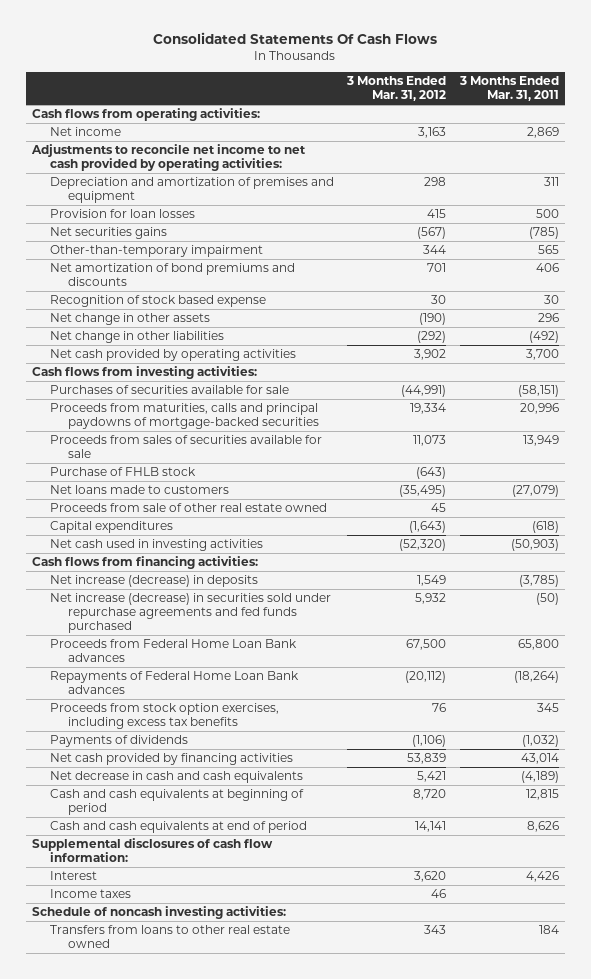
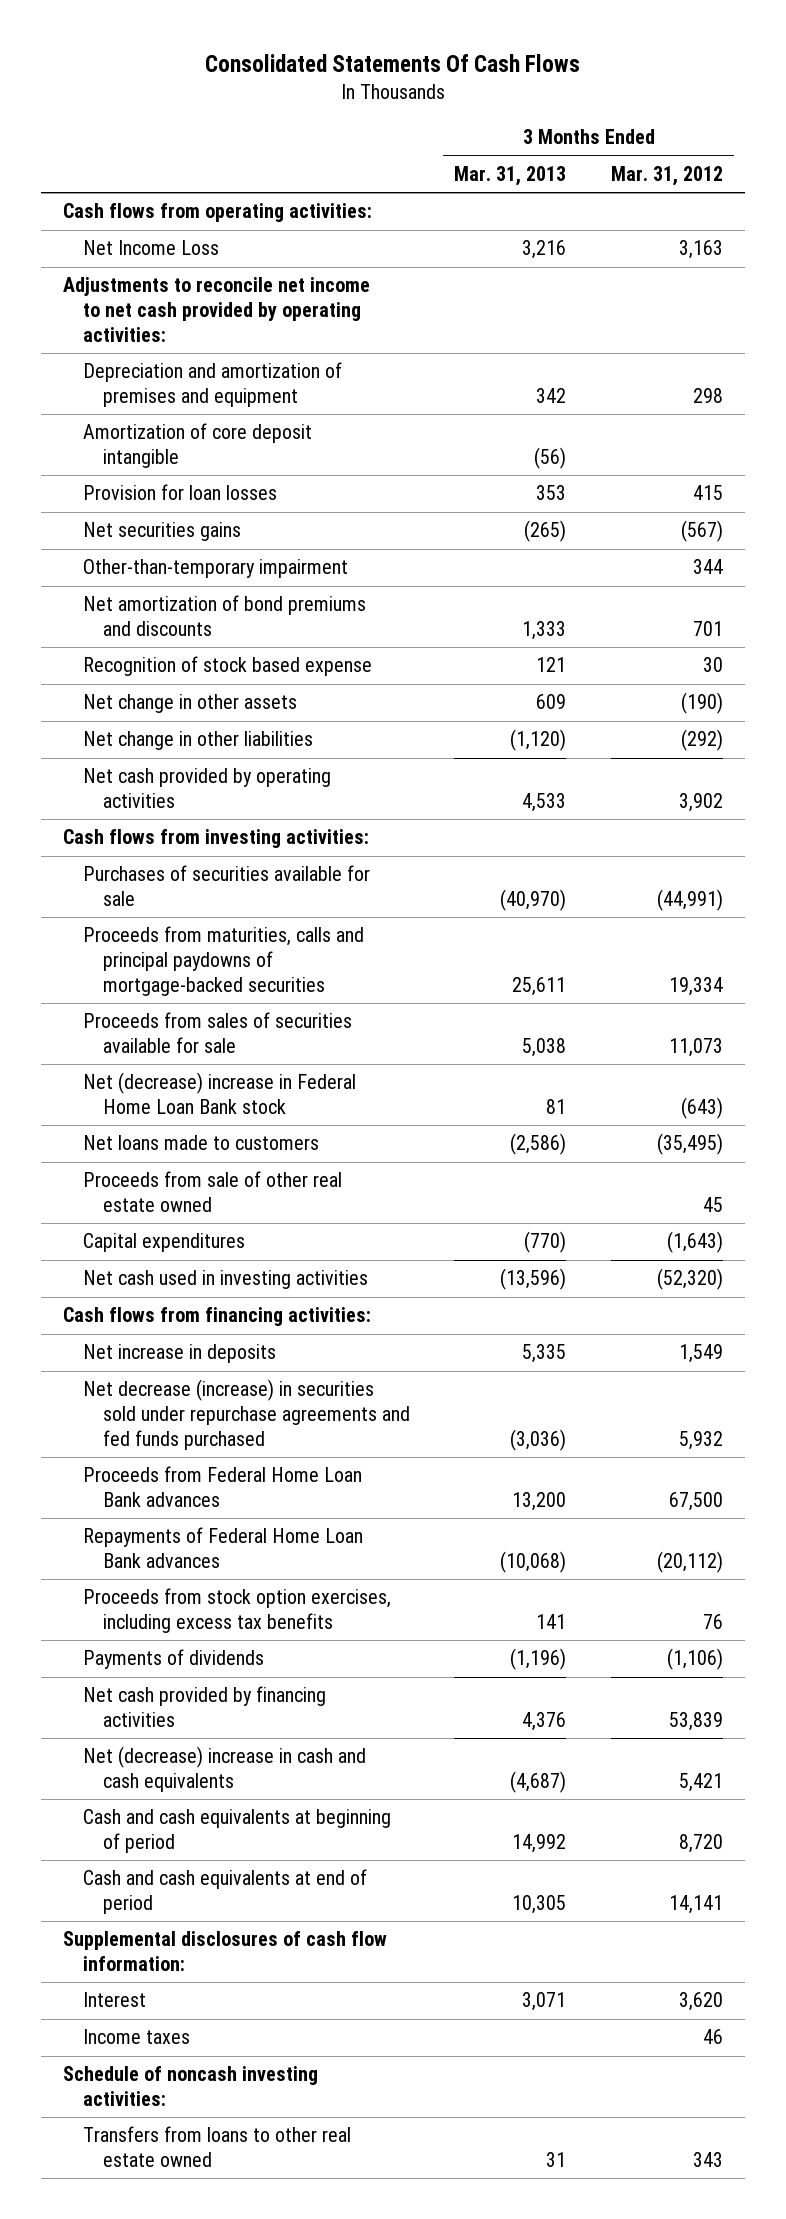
[458,76,559,102] 3 Months Ended Mar. 31, 2011 -> none
none -> [454,166,567,187] Mar. 31, 2013
[50,127,122,137] Net income -> [83,240,220,256] Net Income Loss
none -> [83,423,313,469] Amortization of core deposit intangible
[50,467,197,477] Purchase of FHLB stock -> [83,1072,357,1115] Net (decrease) increase in Federal Home Loan Bank stock
[50,575,259,588] Net increase (decrease) in deposits -> [83,1344,277,1364] Net increase in deposits
[50,593,332,633] Net increase (decrease) in securities sold under repurchase agreements and fed funds purchased -> [83,1379,410,1450] Net decrease (increase) in securities sold under repurchase agreements and fed funds purchased
[50,771,304,784] Net decrease in cash and cash equivalents -> [83,1746,367,1793] Net (decrease) increase in cash and cash equivalents

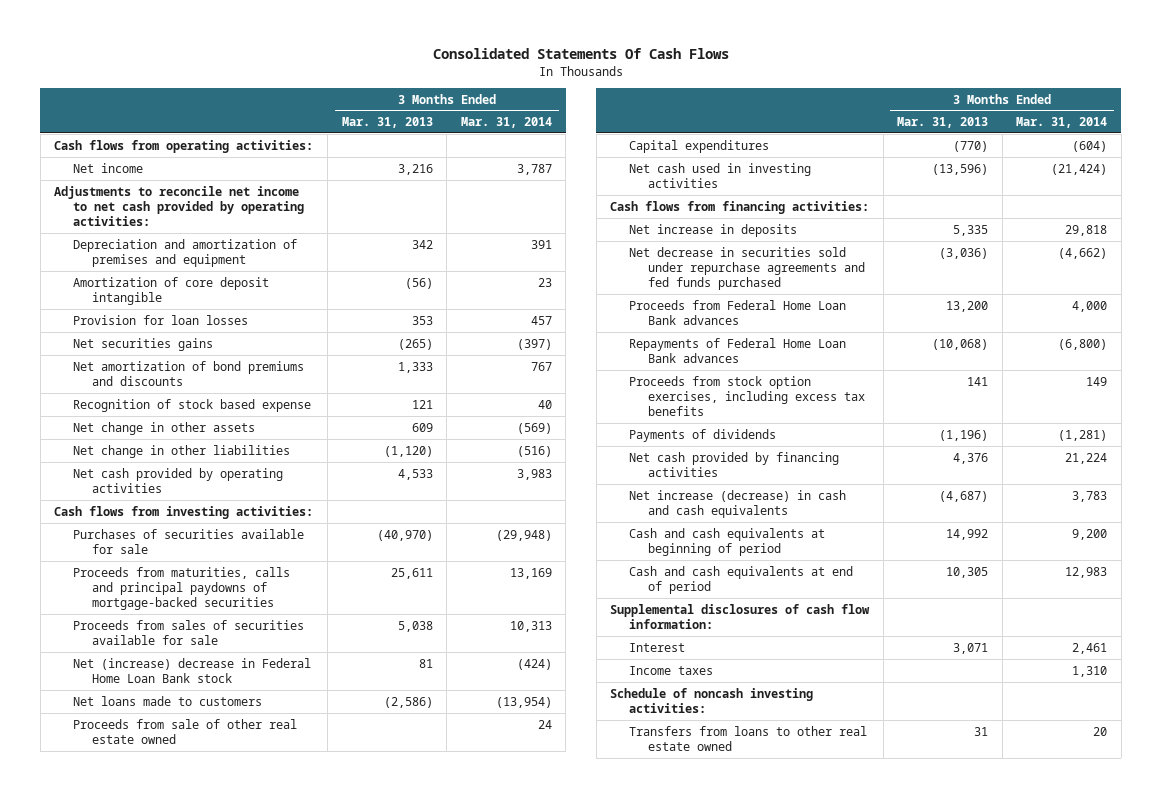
[610,166,723,187] Mar. 31, 2012 -> none
none -> [460,117,552,129] Mar. 31, 2014
[83,240,220,256] Net Income Loss -> [73,162,144,173] Net income
[83,559,349,579] Other-than-temporary impairment -> none
[83,1072,357,1115] Net (decrease) increase in Federal Home Loan Bank stock -> [73,657,312,684] Net (increase) decrease in Federal Home Loan Bank stock
[83,1379,410,1450] Net decrease (increase) in securities sold under repurchase agreements and fed funds purchased -> [628,246,865,291] Net decrease in securities sold under repurchase agreements and fed funds purchased
[83,1746,367,1793] Net (decrease) increase in cash and cash equivalents -> [628,489,846,519] Net increase (decrease) in cash and cash equivalents

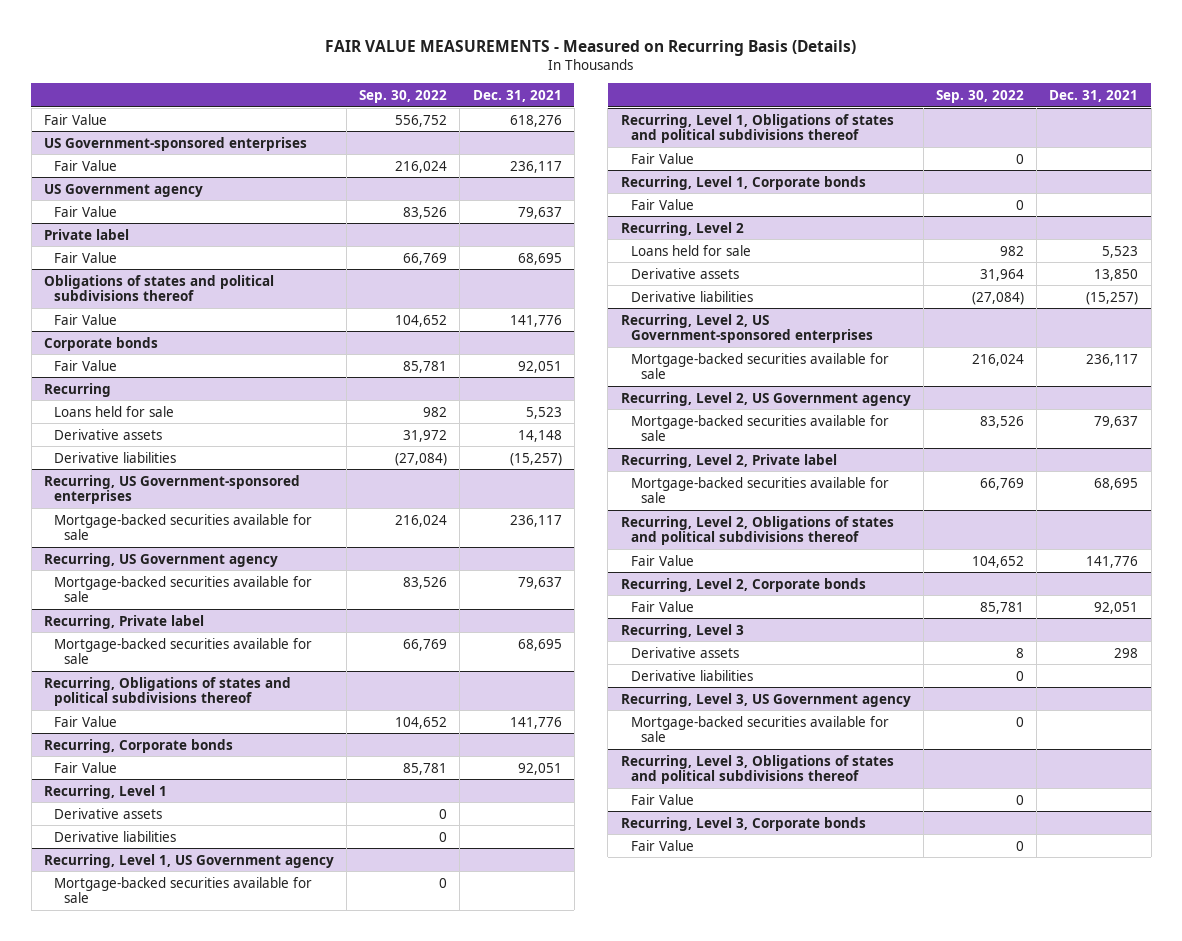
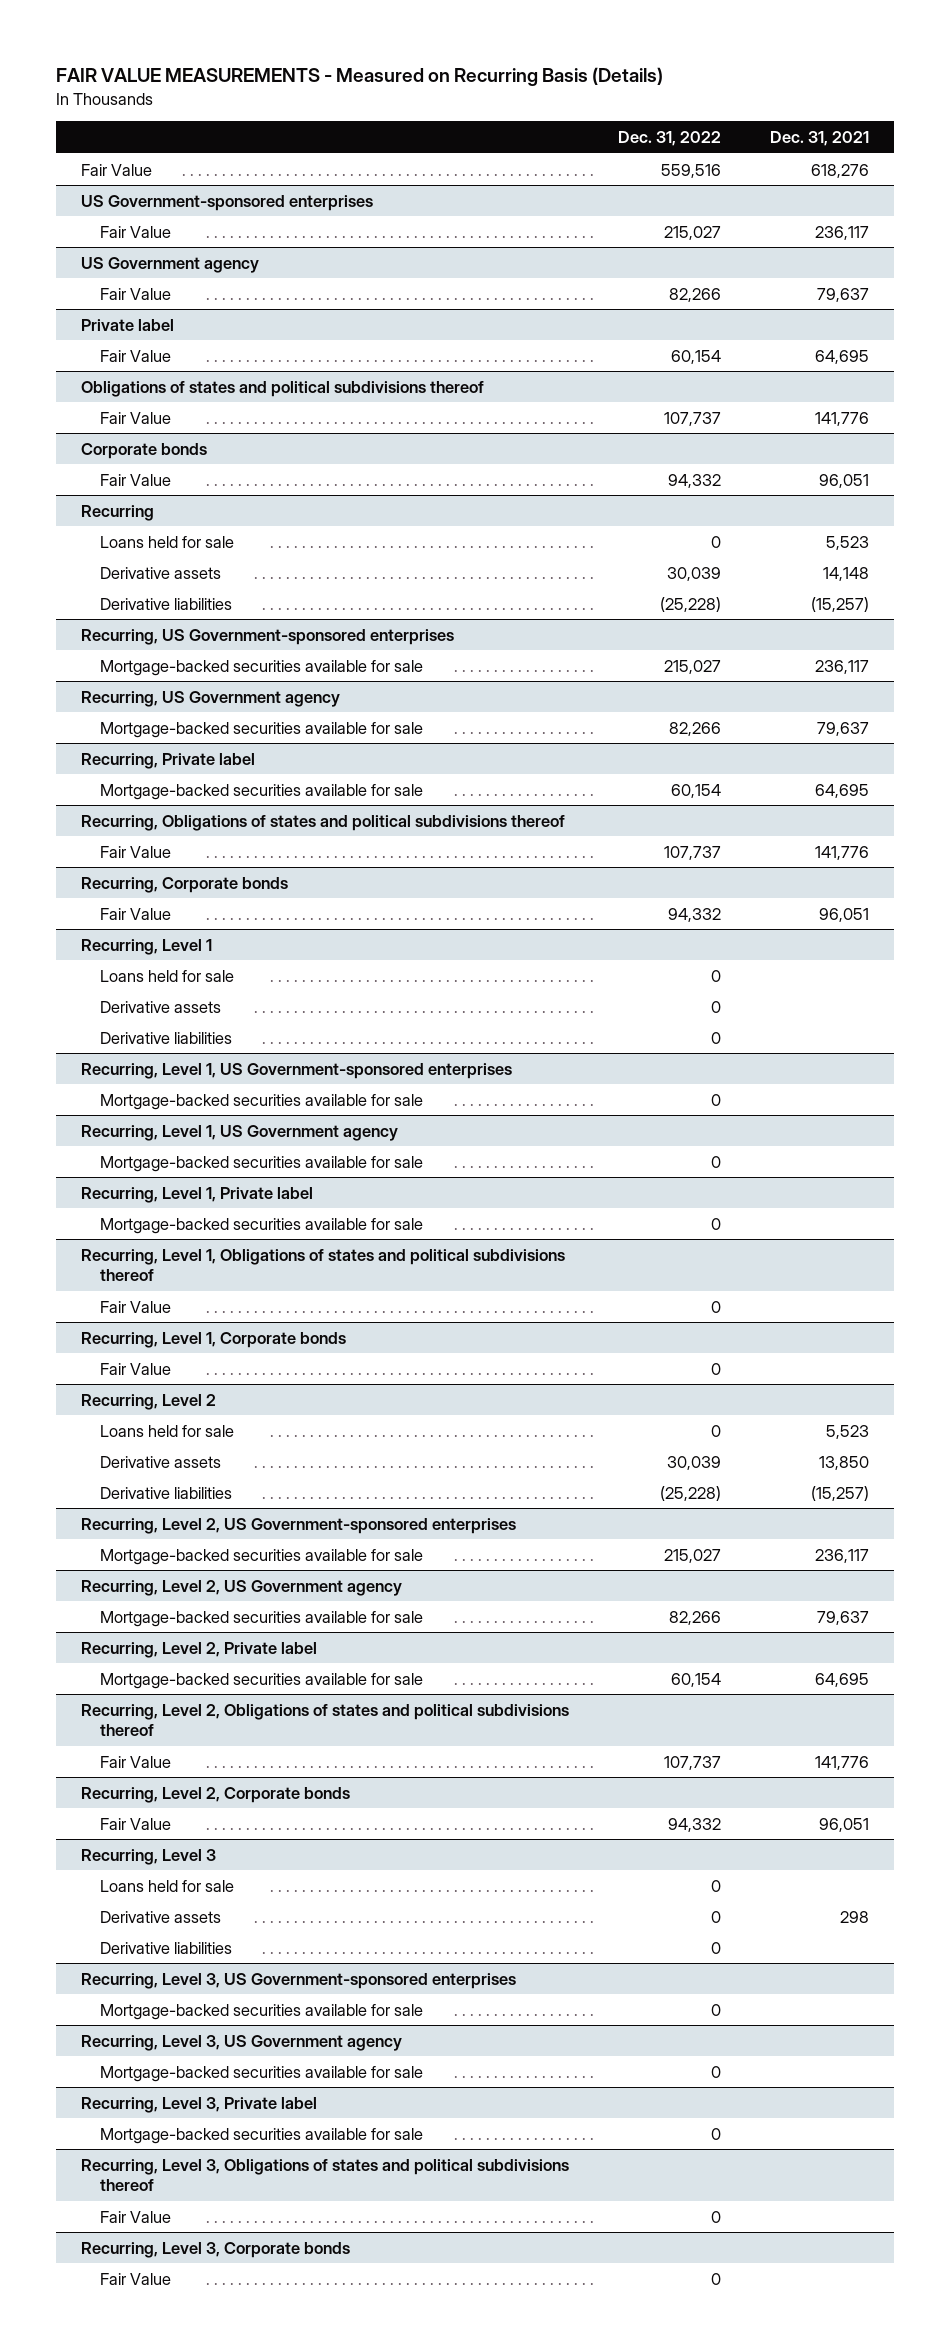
[359,89,448,103] Sep. 30, 2022 -> none
none -> [618,131,722,147] Dec. 31, 2022
[517,252,562,265] 68,695 -> [815,349,870,364] 64,695
[517,360,562,373] 92,051 -> [819,473,870,488] 96,051
[517,638,562,651] 68,695 -> [815,783,870,798] 64,695
[517,762,562,775] 92,051 -> [819,907,870,922] 96,051
none -> [99,969,234,982] Loans held for sale
none -> [81,1062,513,1079] Recurring, Level 1, US Government-sponsored enterprises
none -> [99,1093,423,1110] Mortgage-backed securities available for sale
none -> [81,1186,314,1203] Recurring, Level 1, Private label
none -> [99,1217,423,1234] Mortgage-backed securities available for sale
[1094,477,1139,490] 68,695 -> [815,1672,870,1687] 64,695
[1094,601,1139,614] 92,051 -> [819,1817,870,1832] 96,051
none -> [99,1879,234,1892] Loans held for sale
none -> [81,1972,517,1989] Recurring, Level 3, US Government-sponsored enterprises
none -> [99,2003,423,2020] Mortgage-backed securities available for sale
none -> [81,2096,318,2113] Recurring, Level 3, Private label
none -> [99,2127,423,2144] Mortgage-backed securities available for sale

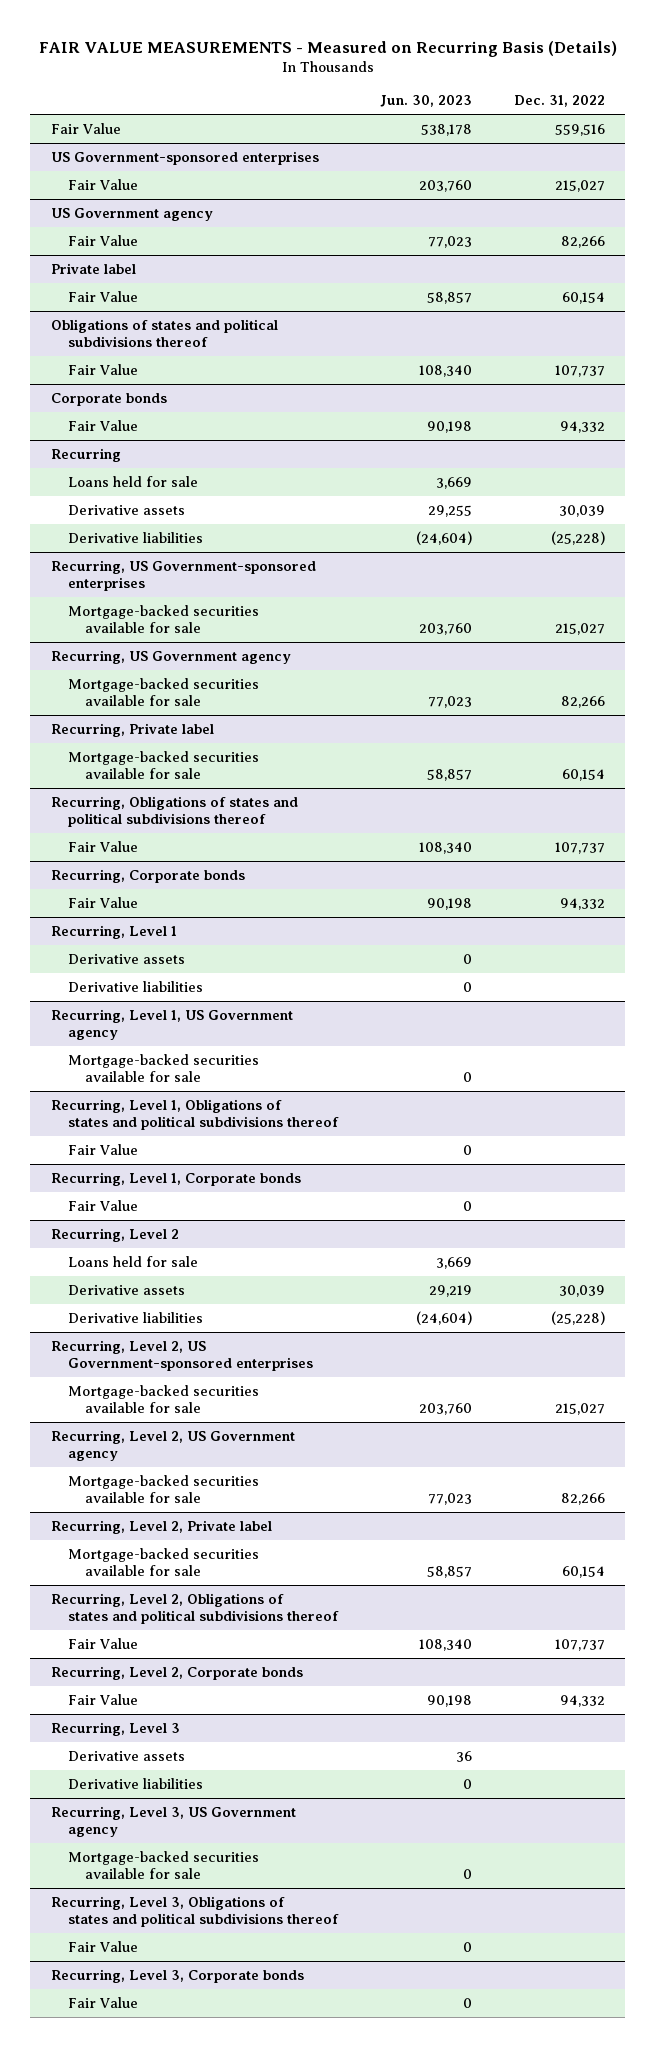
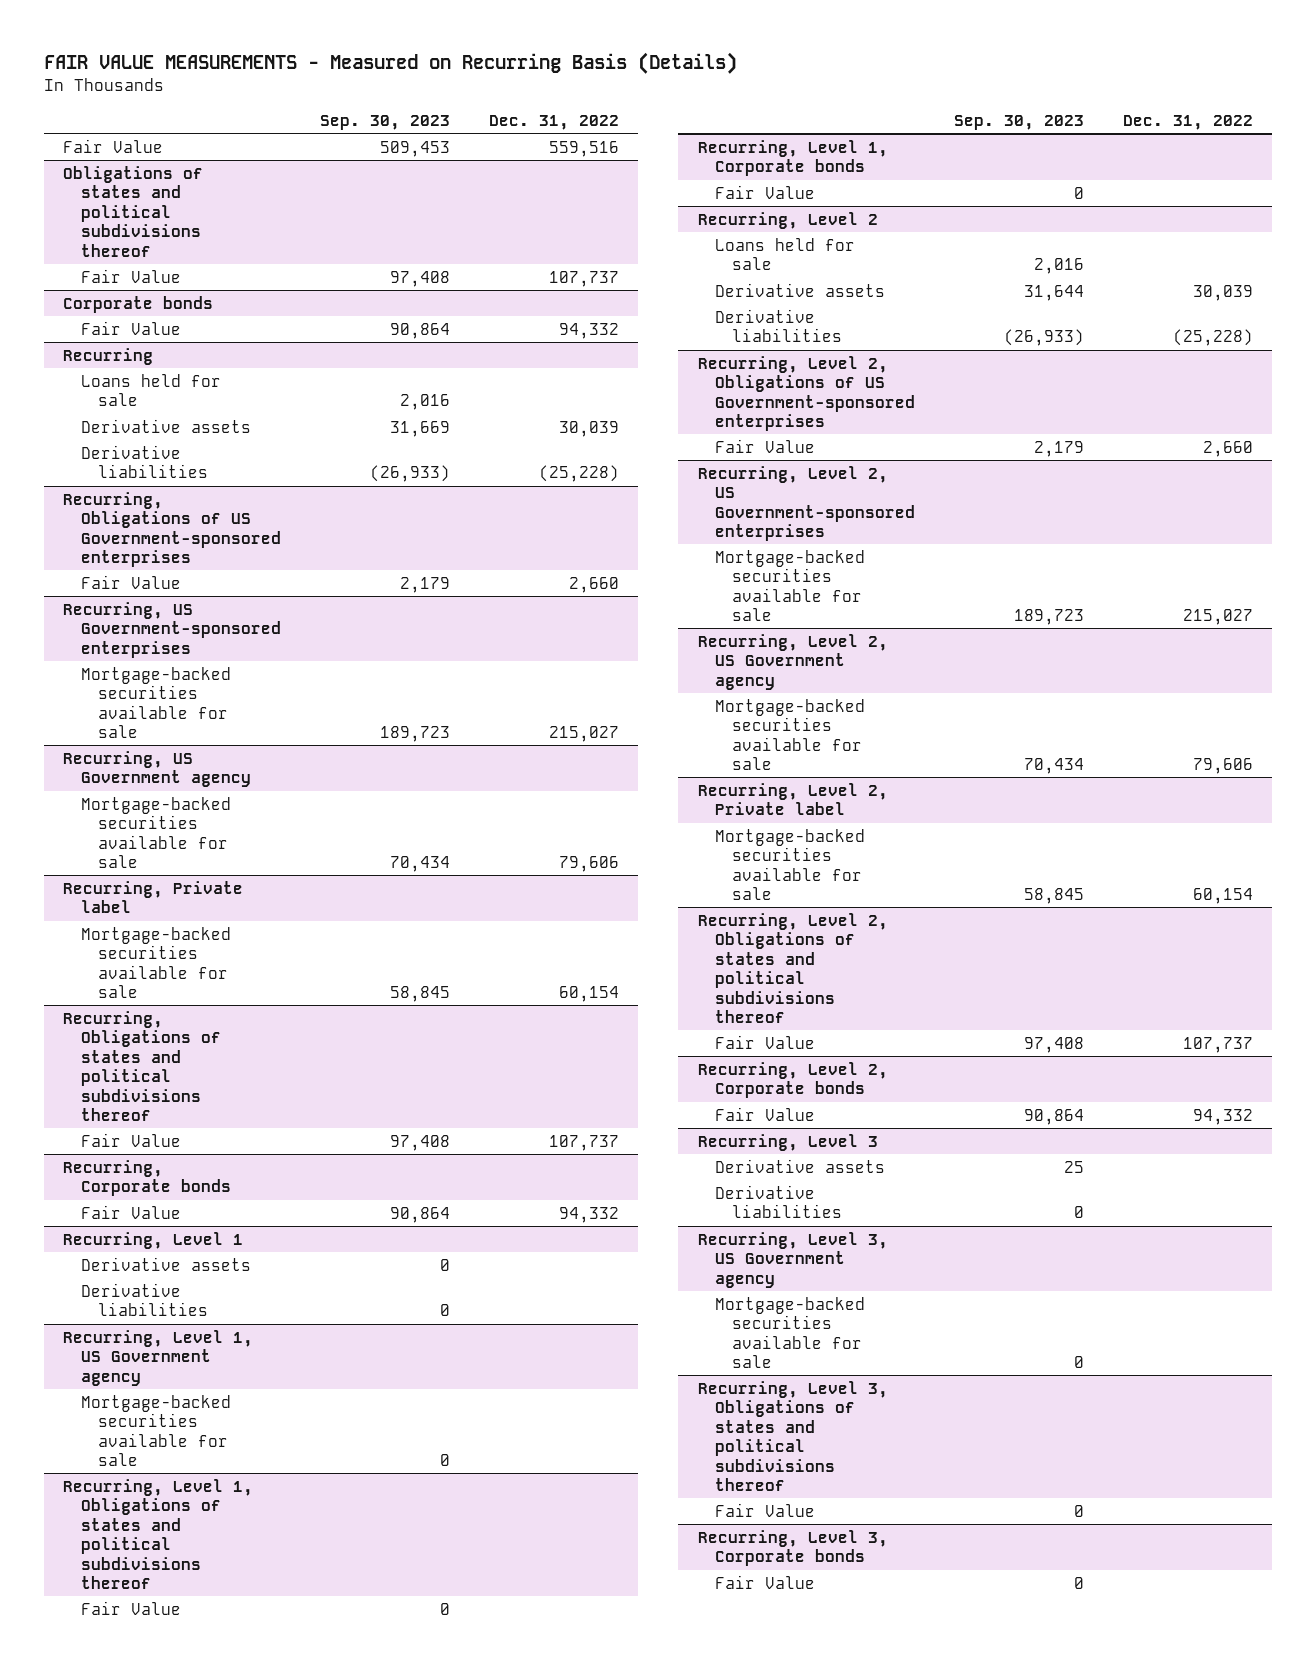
[379,95,472,108] Jun. 30, 2023 -> none
none -> [319,114,450,130] Sep. 30, 2023
[51,151,320,166] US Government-sponsored enterprises -> none
[68,179,139,191] Fair Value -> none
[51,208,214,222] US Government agency -> none
[68,235,139,247] Fair Value -> none
[51,263,137,275] Private label -> none
[68,291,139,303] Fair Value -> none
none -> [63,491,281,568] Recurring, Obligations of US Government-sponsored enterprises
none -> [80,574,181,589] Fair Value
[560,695,605,708] 82,266 -> [558,856,619,873] 79,606
none -> [697,355,916,432] Recurring, Level 2, Obligations of US Government-sponsored enterprises
none -> [715,438,816,453] Fair Value
[560,1492,605,1505] 82,266 -> [1192,758,1253,775] 79,606

